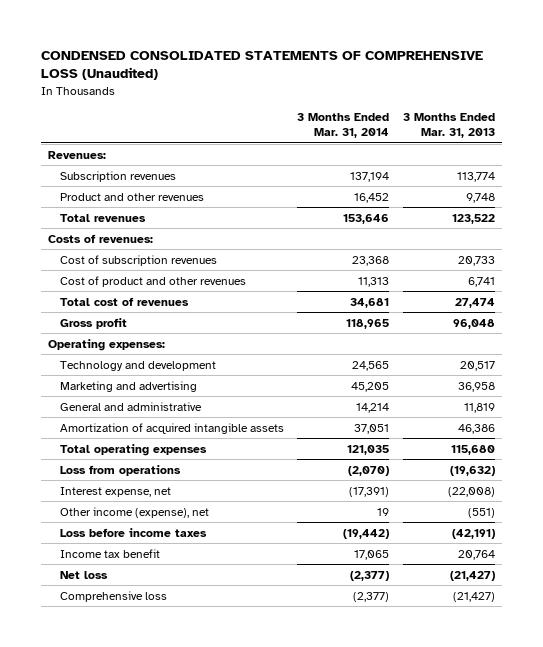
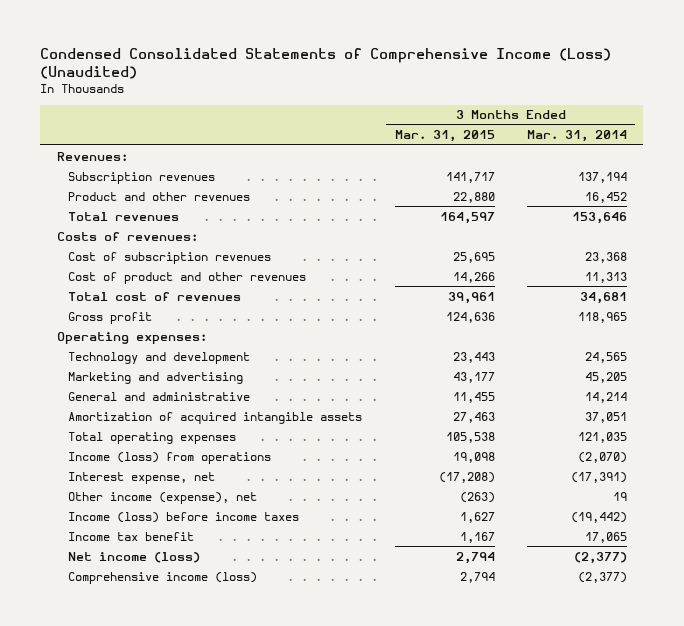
[40,50,483,81] CONDENSED CONSOLIDATED STATEMENTS OF COMPREHENSIVE LOSS (Unaudited) -> [40,47,612,79] Condensed Consolidated Statements of Comprehensive Income (Loss) (Unaudited)
[403,113,496,139] 3 Months Ended Mar. 31, 2013 -> none
none -> [394,130,495,143] Mar. 31, 2015
[59,464,181,476] Loss from operations -> [68,451,272,464] Income (loss) from operations
[59,527,207,537] Loss before income taxes -> [68,511,300,523] Income (loss) before income taxes
[59,570,108,579] Net loss -> [68,551,201,563] Net income (loss)
[59,590,167,602] Comprehensive loss -> [68,571,258,584] Comprehensive income (loss)

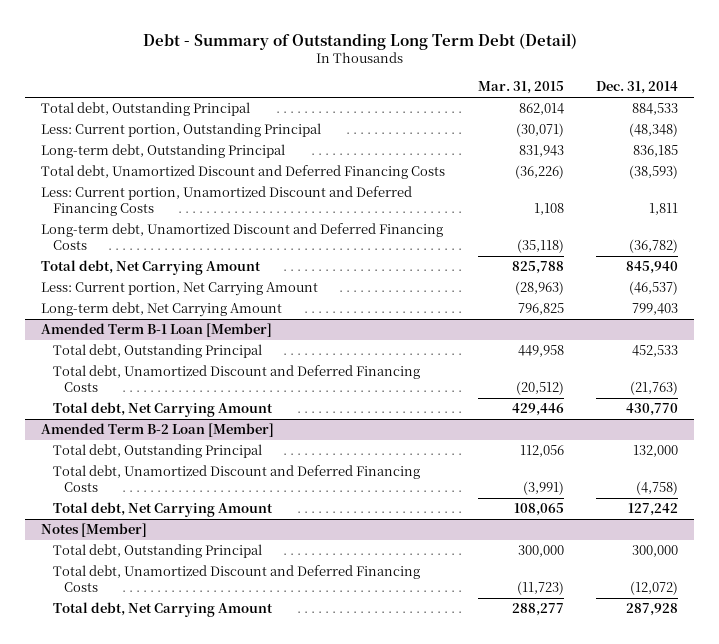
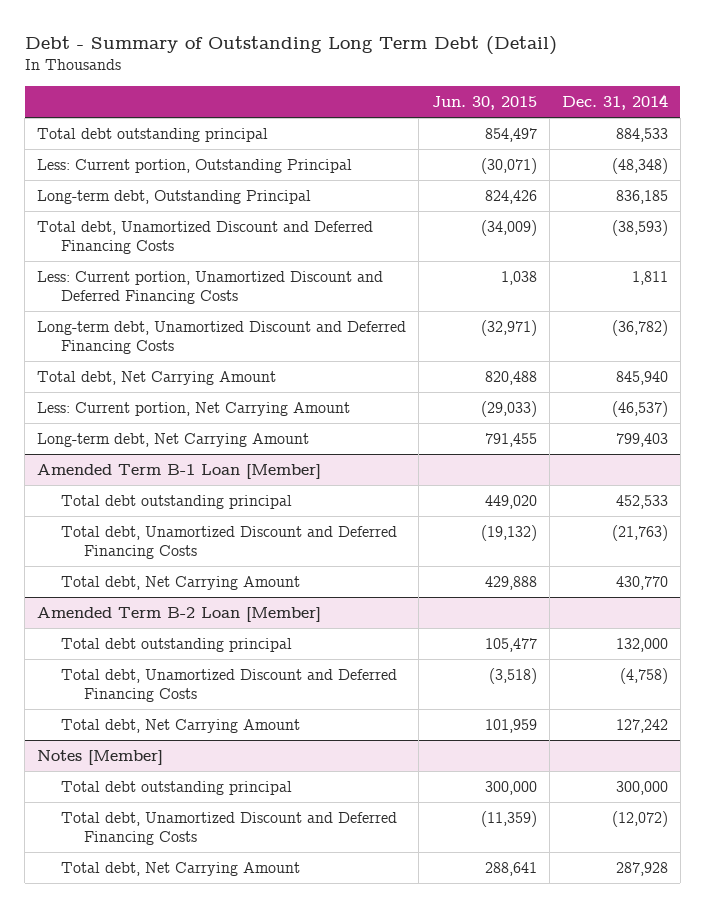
[477,81,564,95] Mar. 31, 2015 -> none
none -> [431,95,537,110] Jun. 30, 2015
[41,102,251,117] Total debt, Outstanding Principal -> [37,127,269,142] Total debt outstanding principal
[52,344,262,359] Total debt, Outstanding Principal -> [60,494,292,509] Total debt outstanding principal
[52,444,262,459] Total debt, Outstanding Principal -> [60,637,292,652] Total debt outstanding principal
[52,544,262,559] Total debt, Outstanding Principal -> [60,780,292,795] Total debt outstanding principal

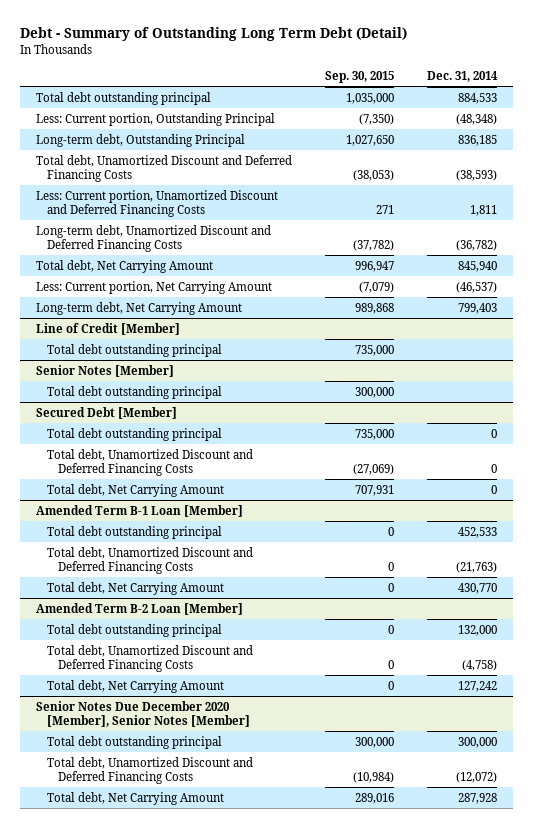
[431,95,537,110] Jun. 30, 2015 -> none
none -> [325,71,395,84] Sep. 30, 2015
none -> [36,322,181,335] Line of Credit [Member]
none -> [47,343,223,357] Total debt outstanding principal
none -> [36,364,175,377] Senior Notes [Member]
none -> [47,385,223,399] Total debt outstanding principal
none -> [36,406,178,419] Secured Debt [Member]
none -> [47,427,223,441] Total debt outstanding principal
none -> [47,448,254,477] Total debt, Unamortized Discount and Deferred Financing Costs
none -> [47,483,225,497] Total debt, Net Carrying Amount
[37,749,164,765] Notes [Member] -> none
none -> [36,700,251,728] Senior Notes Due December 2020 [Member], Senior Notes [Member]

